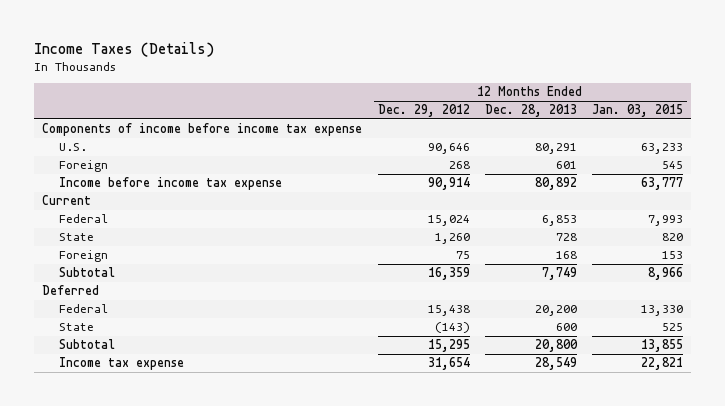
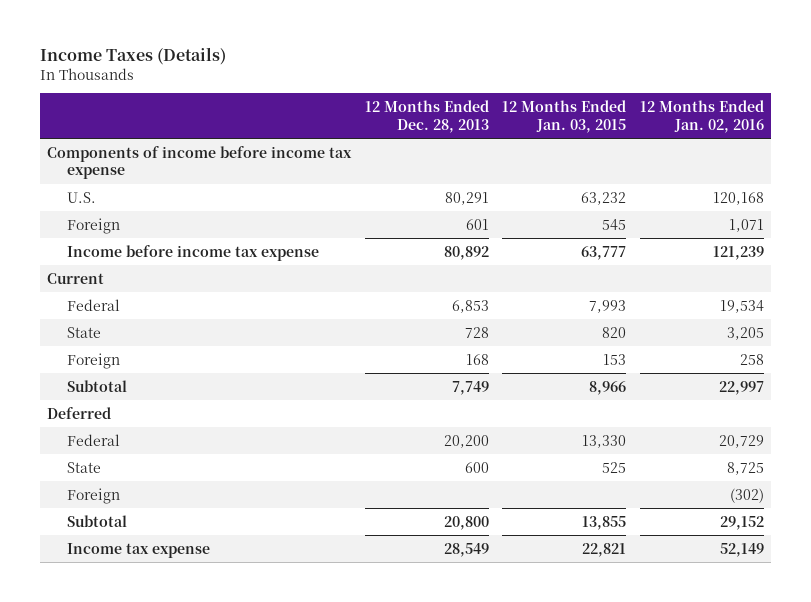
[377,104,470,118] Dec. 29, 2012 -> none
none -> [640,100,765,133] 12 Months Ended Jan. 02, 2016
[641,143,684,155] 63,233 -> [581,191,627,205] 63,232
none -> [67,487,121,504] Foreign

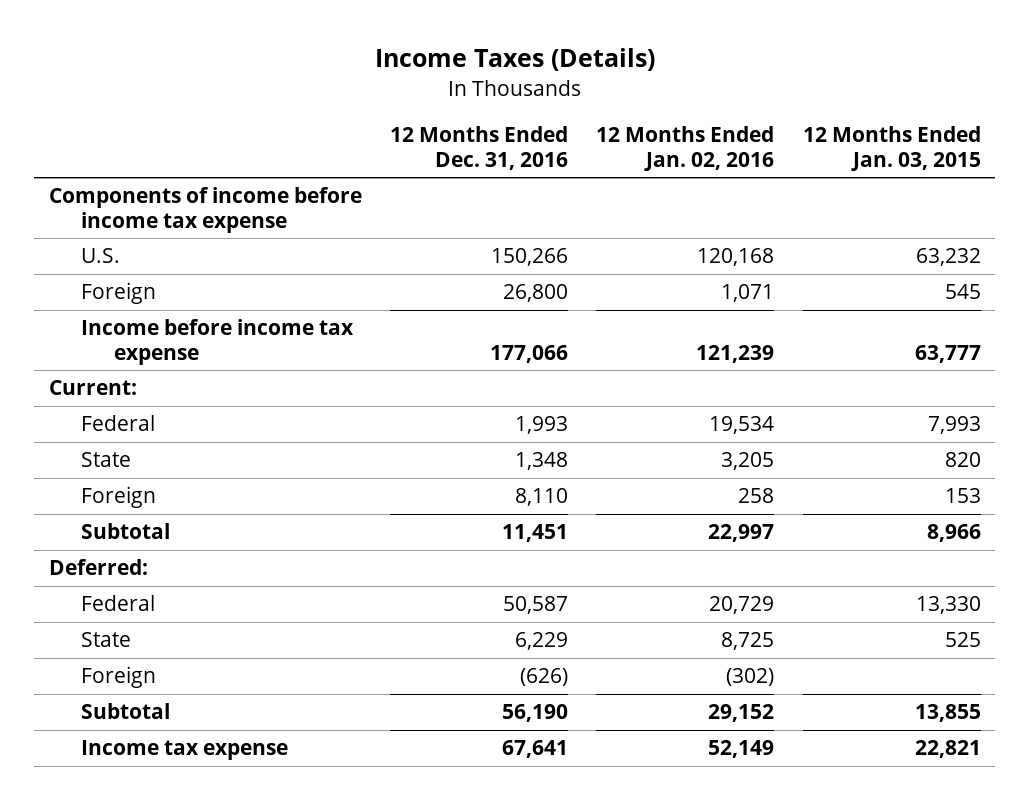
[364,100,489,133] 12 Months Ended Dec. 28, 2013 -> none
none -> [390,126,569,170] 12 Months Ended Dec. 31, 2016
[46,272,104,284] Current -> [48,380,137,396] Current:
[46,406,111,419] Deferred -> [48,559,148,576] Deferred:

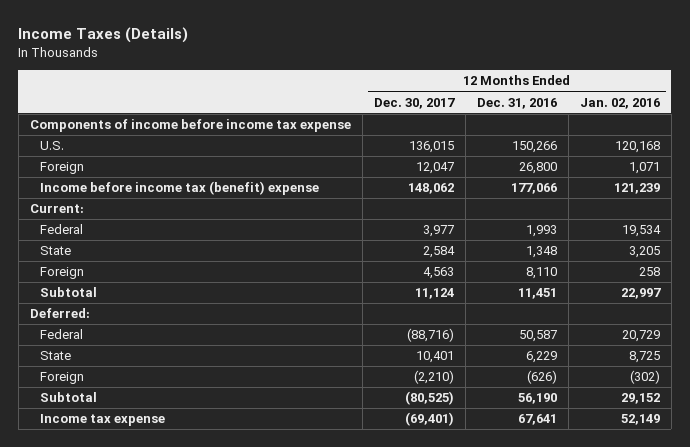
[802,126,981,171] 12 Months Ended Jan. 03, 2015 -> none
none -> [373,97,455,109] Dec. 30, 2017
[81,319,355,366] Income before income tax expense -> [40,181,320,196] Income before income tax (benefit) expense

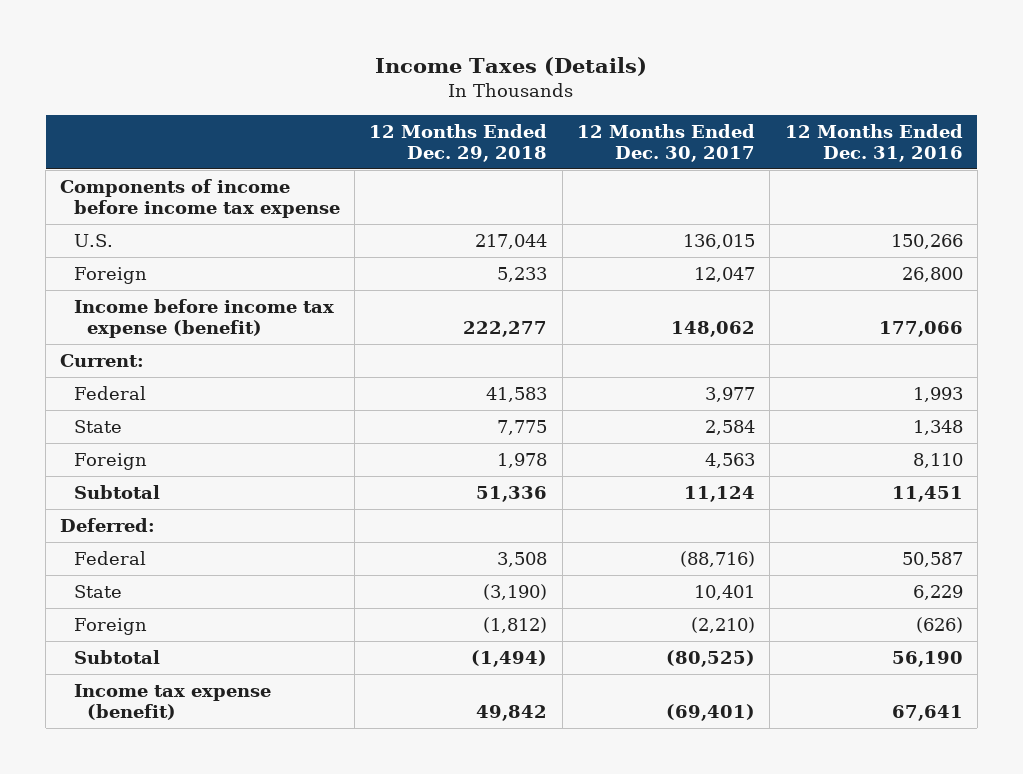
[579,97,660,109] Jan. 02, 2016 -> none
none -> [369,123,548,162] 12 Months Ended Dec. 29, 2018
[40,181,320,196] Income before income tax (benefit) expense -> [73,298,334,338] Income before income tax expense (benefit)
[40,414,166,427] Income tax expense -> [73,683,271,720] Income tax expense (benefit)

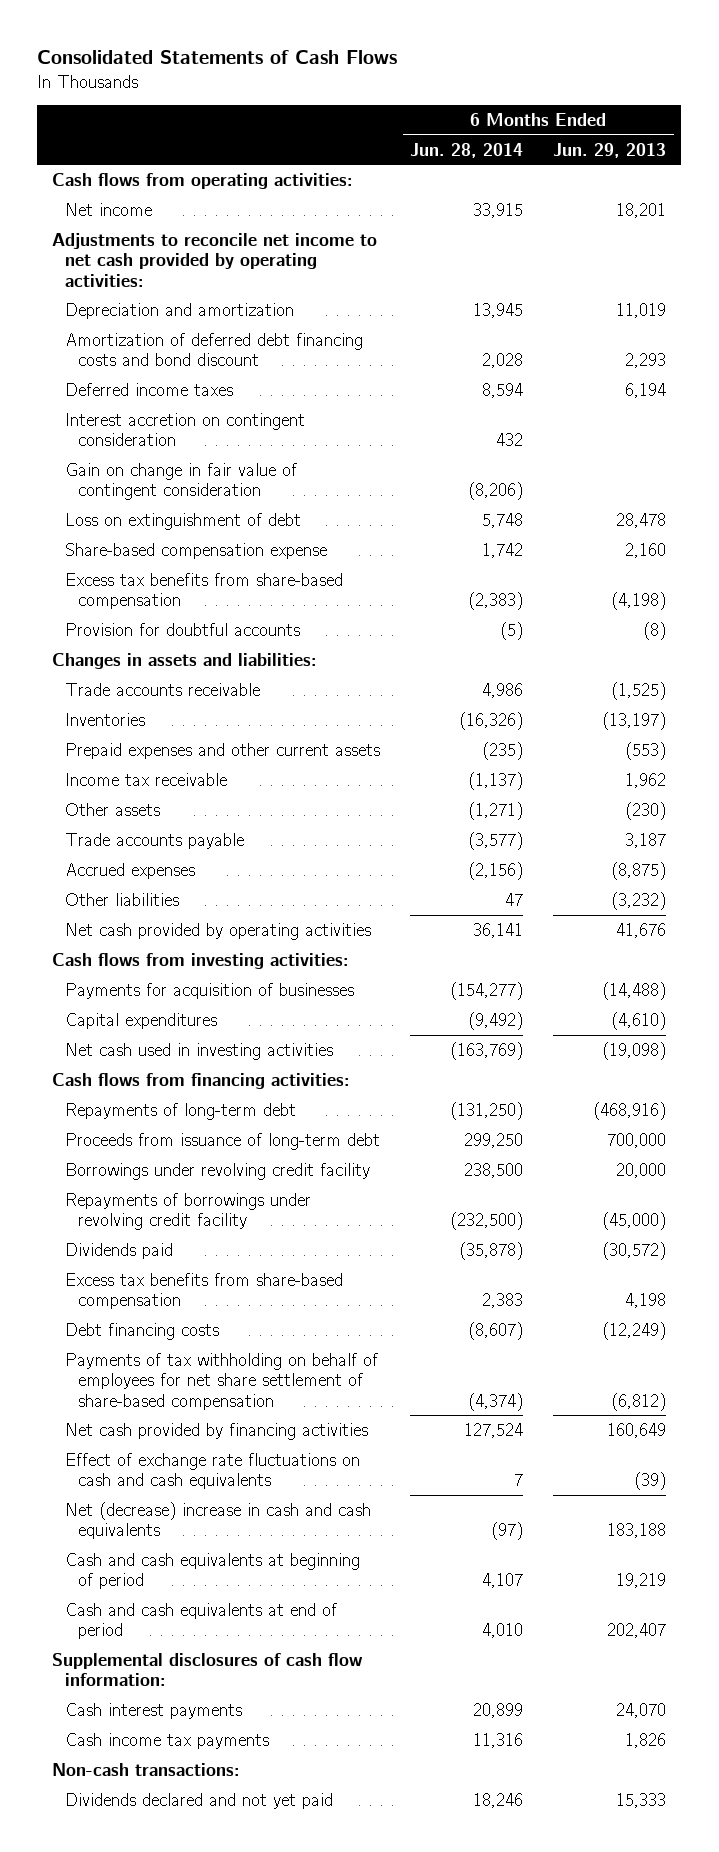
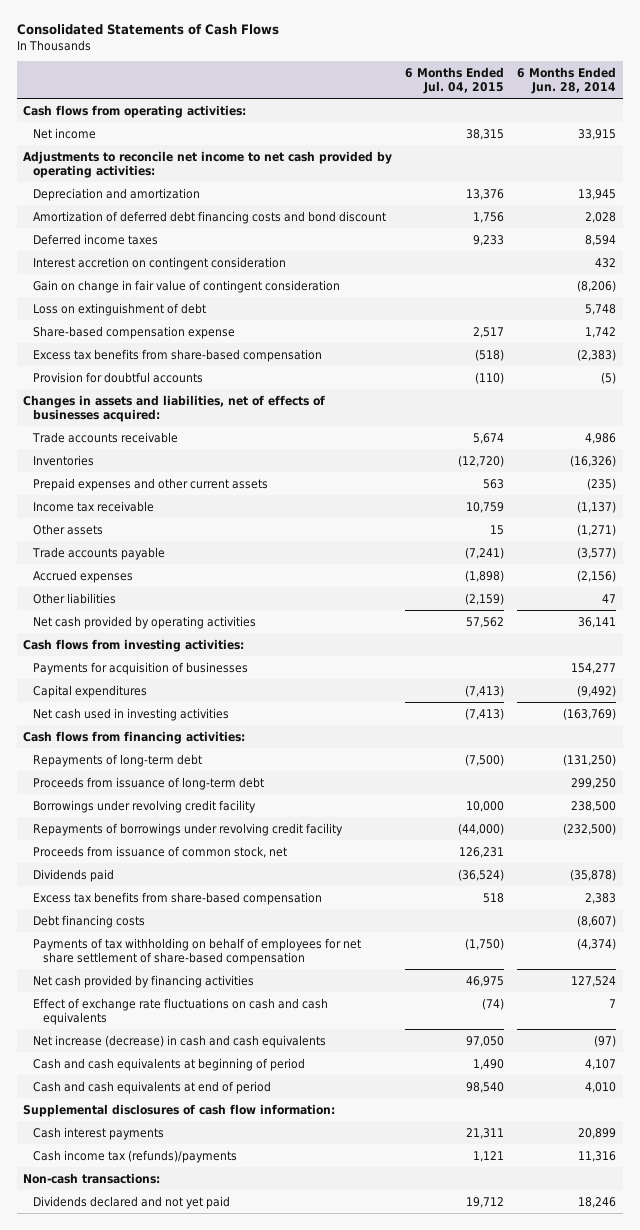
[553,142,667,158] Jun. 29, 2013 -> none
none -> [405,66,505,94] 6 Months Ended Jul. 04, 2015
[52,652,318,669] Changes in assets and liabilities: -> [23,394,326,422] Changes in assets and liabilities, net of effects of businesses acquired:
[450,981,524,1000] (154,277) -> [571,662,617,674] 154,277
none -> [33,845,288,858] Proceeds from issuance of common stock, net
[65,1501,372,1540] Net (decrease) increase in cash and cash equivalents -> [33,1034,327,1048] Net increase (decrease) in cash and cash equivalents
[65,1732,270,1749] Cash income tax payments -> [33,1149,238,1163] Cash income tax (refunds)/payments

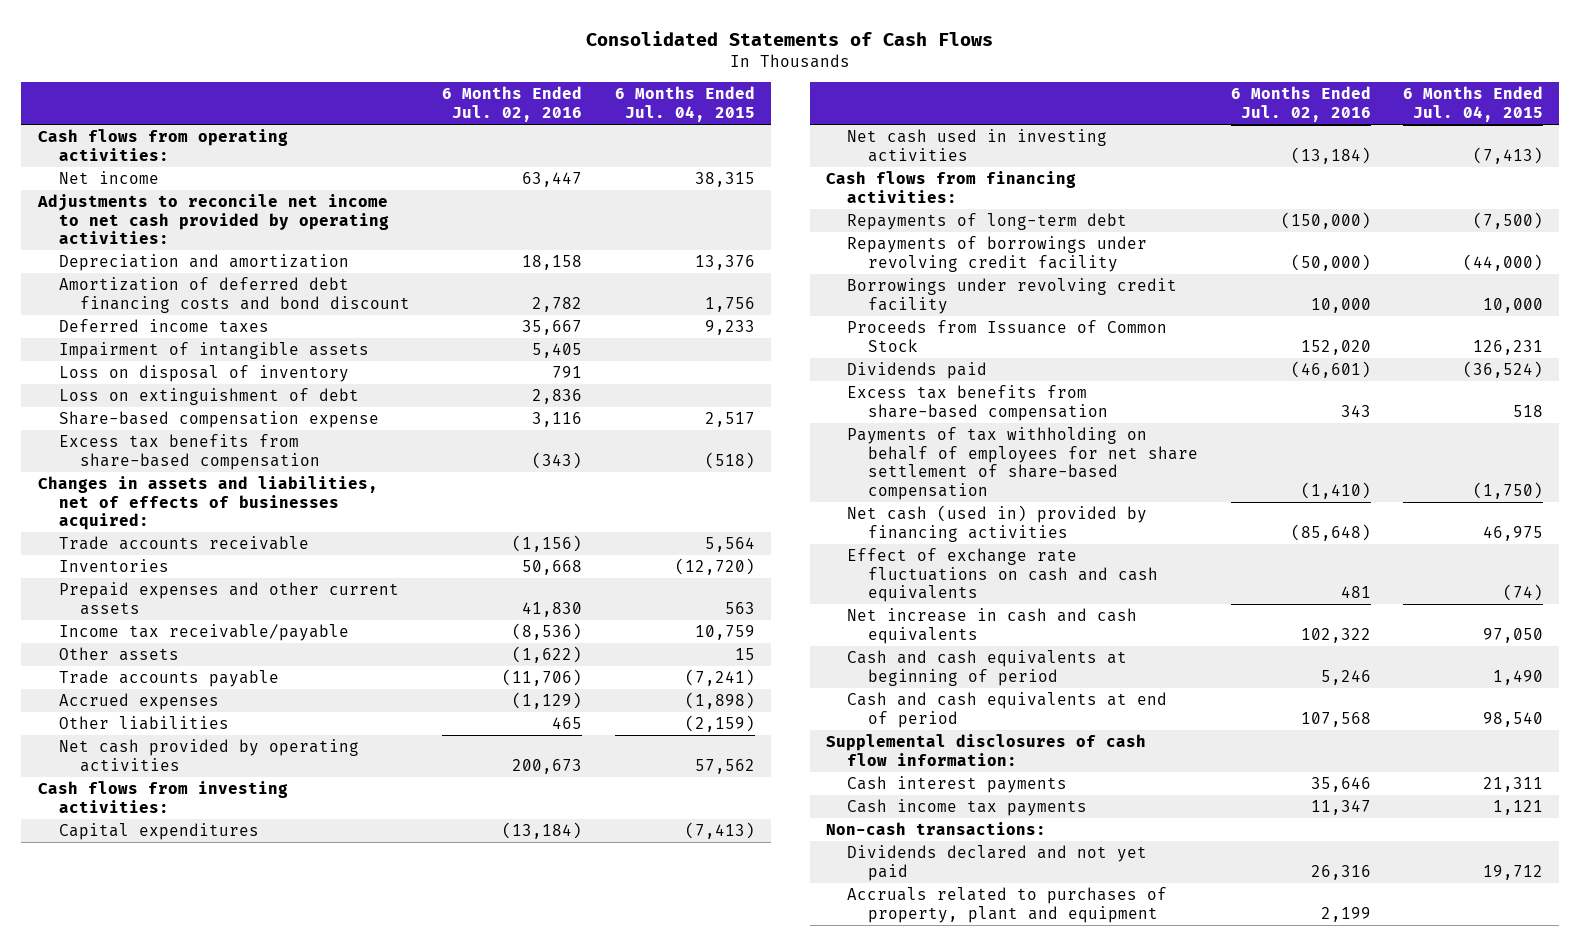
[517,66,617,94] 6 Months Ended Jun. 28, 2014 -> none
none -> [442,86,583,122] 6 Months Ended Jul. 02, 2016
[33,256,287,270] Interest accretion on contingent consideration -> none
[33,279,341,293] Gain on change in fair value of contingent consideration -> none
none -> [58,342,369,360] Impairment of intangible assets
none -> [58,365,349,383] Loss on disposal of inventory
[33,371,204,383] Provision for doubtful accounts -> none
[473,432,505,444] 5,674 -> [704,537,755,553] 5,564
[33,500,155,512] Income tax receivable -> [58,624,349,642] Income tax receivable/payable
[33,661,249,675] Payments for acquisition of businesses -> none
[33,776,265,790] Proceeds from issuance of long-term debt -> none
[33,799,257,813] Borrowings under revolving credit facility -> [847,278,1178,314] Borrowings under revolving credit facility
[33,845,288,858] Proceeds from issuance of common stock, net -> [847,320,1168,352] Proceeds from Issuance of Common Stock
[33,914,146,928] Debt financing costs -> none
[33,974,255,988] Net cash provided by financing activities -> [847,505,1148,542] Net cash (used in) provided by financing activities
[33,1034,327,1048] Net increase (decrease) in cash and cash equivalents -> [847,608,1138,644] Net increase in cash and cash equivalents
[33,1149,238,1163] Cash income tax (refunds)/payments -> [847,799,1088,817] Cash income tax payments
none -> [847,887,1168,923] Accruals related to purchases of property, plant and equipment

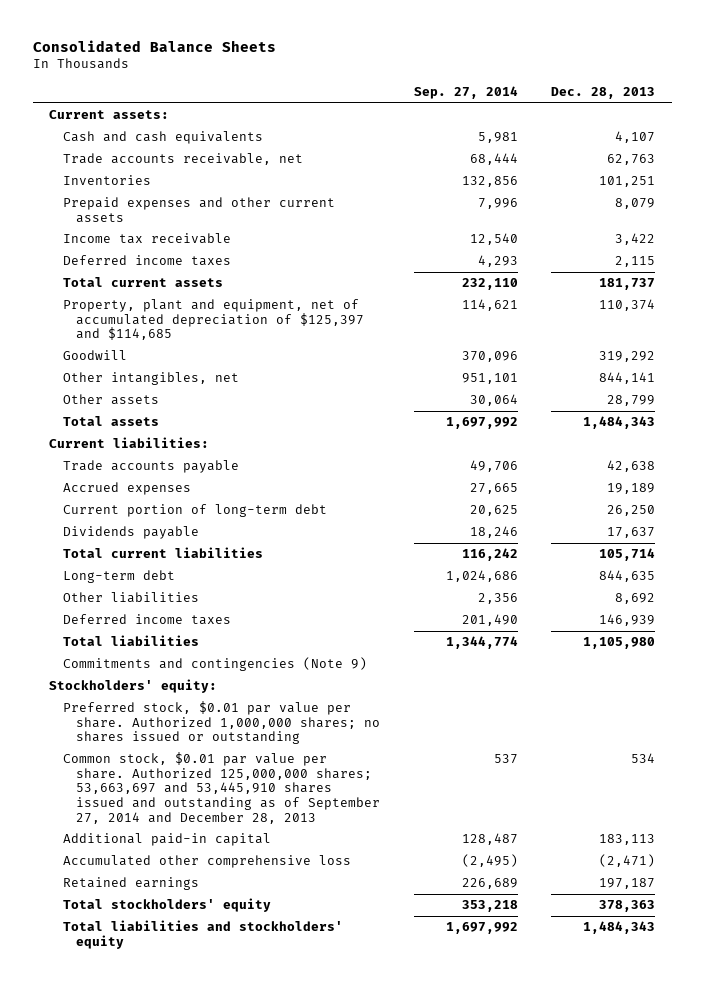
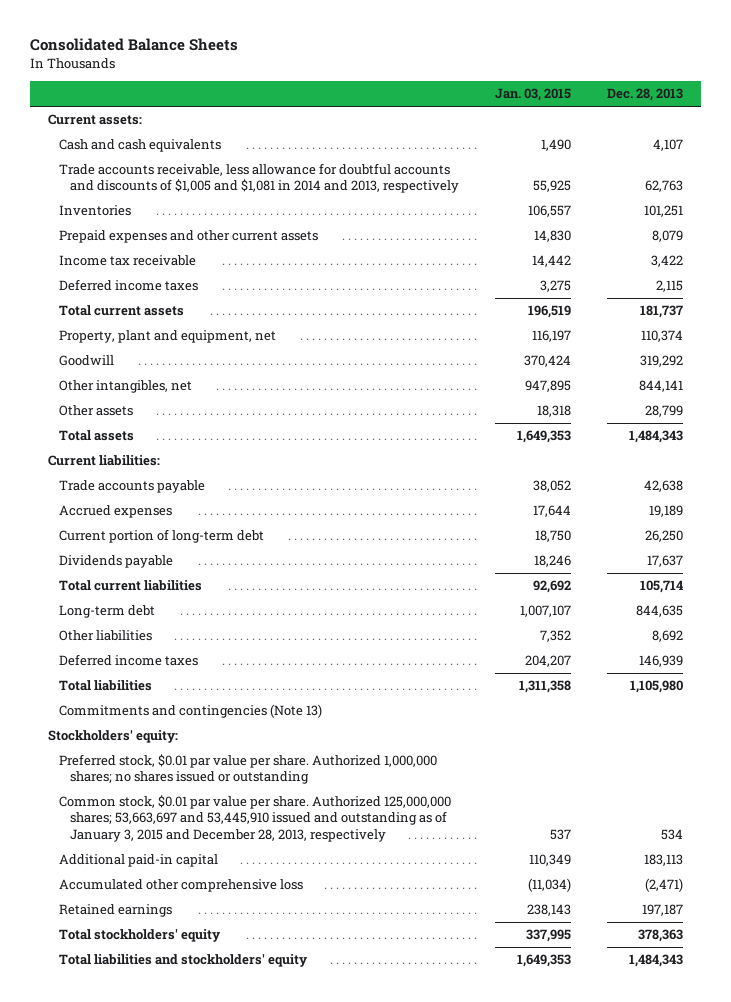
[413,86,518,100] Sep. 27, 2014 -> none
none -> [495,88,572,102] Jan. 03, 2015
[62,153,303,166] Trade accounts receivable, net -> [59,163,460,194] Trade accounts receivable, less allowance for doubtful accounts and discounts of $1,005 and $1,081 in 2014 and 2013, respectively
[62,299,365,341] Property, plant and equipment, net of accumulated depreciation of $125,397 and $114,685 -> [59,330,277,344] Property, plant and equipment, net
[62,657,367,672] Commitments and contingencies (Note 9) -> [59,704,323,719] Commitments and contingencies (Note 13)
[62,752,381,824] Common stock, $0.01 par value per share. Authorized 125,000,000 shares; 53,663,697 and 53,445,910 shares issued and outstanding as of September 27, 2014 and December 28, 2013 -> [59,795,452,842] Common stock, $0.01 par value per share. Authorized 125,000,000 shares; 53,663,697 and 53,445,910 issued and outstanding as of January 3, 2015 and December 28, 2013, respectively

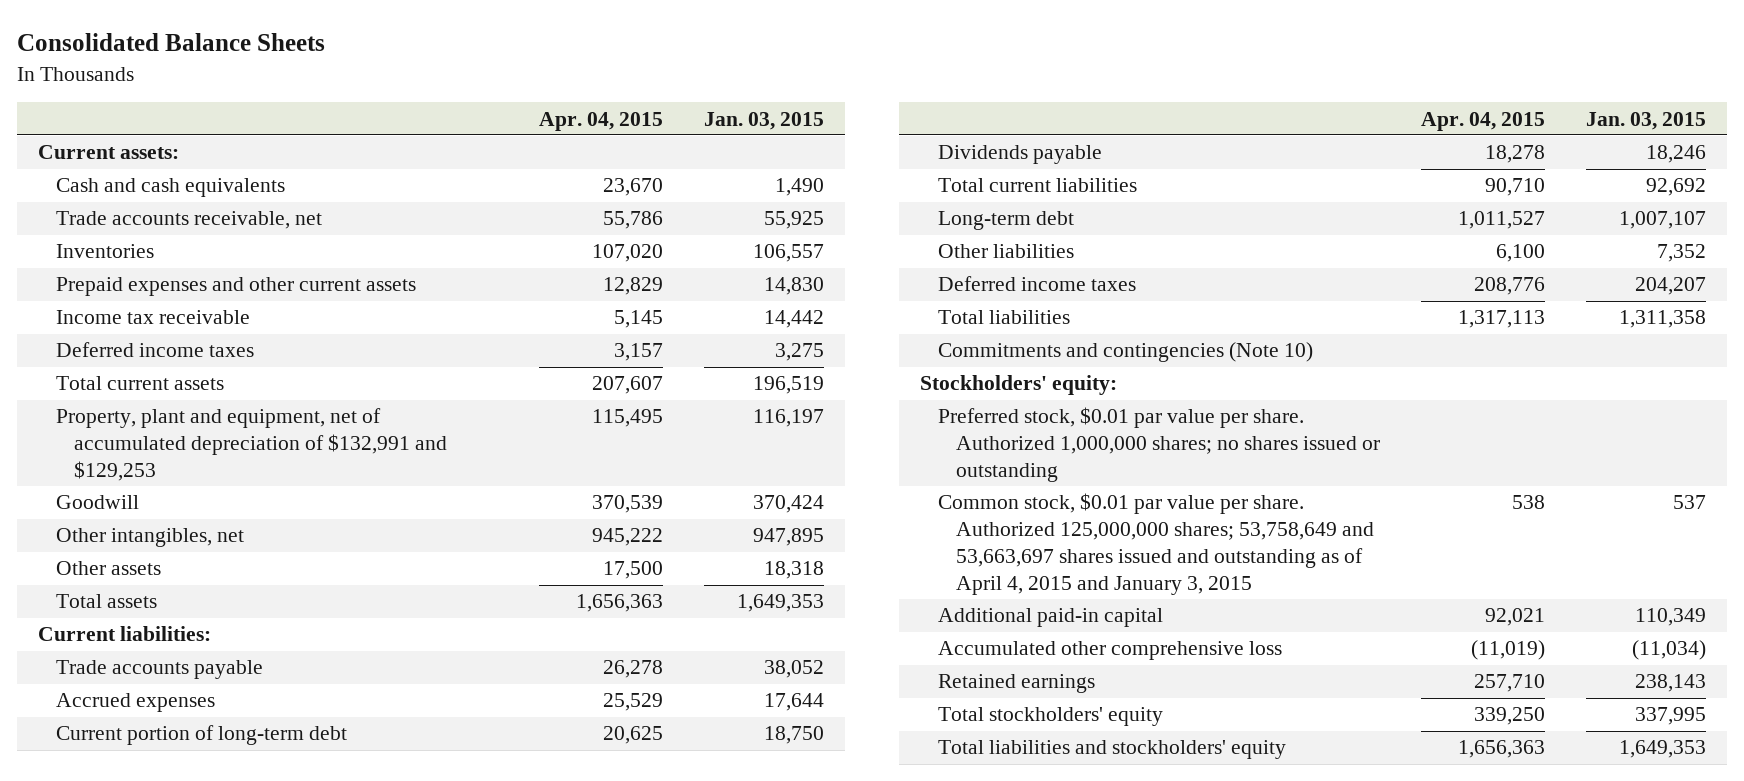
[607,88,684,102] Dec. 28, 2013 -> none
none -> [539,111,664,131] Apr. 04, 2015
[59,163,460,194] Trade accounts receivable, less allowance for doubtful accounts and discounts of $1,005 and $1,081 in 2014 and 2013, respectively -> [56,211,323,230] Trade accounts receivable, net
[59,330,277,344] Property, plant and equipment, net -> [56,408,448,482] Property, plant and equipment, net of accumulated depreciation of $132,991 and $129,253
[59,704,323,719] Commitments and contingencies (Note 13) -> [938,342,1314,363] Commitments and contingencies (Note 10)
[59,795,452,842] Common stock, $0.01 par value per share. Authorized 125,000,000 shares; 53,663,697 and 53,445,910 issued and outstanding as of January 3, 2015 and December 28, 2013, respectively -> [938,493,1375,596] Common stock, $0.01 par value per share. Authorized 125,000,000 shares; 53,758,649 and 53,663,697 shares issued and outstanding as of April 4, 2015 and January 3, 2015

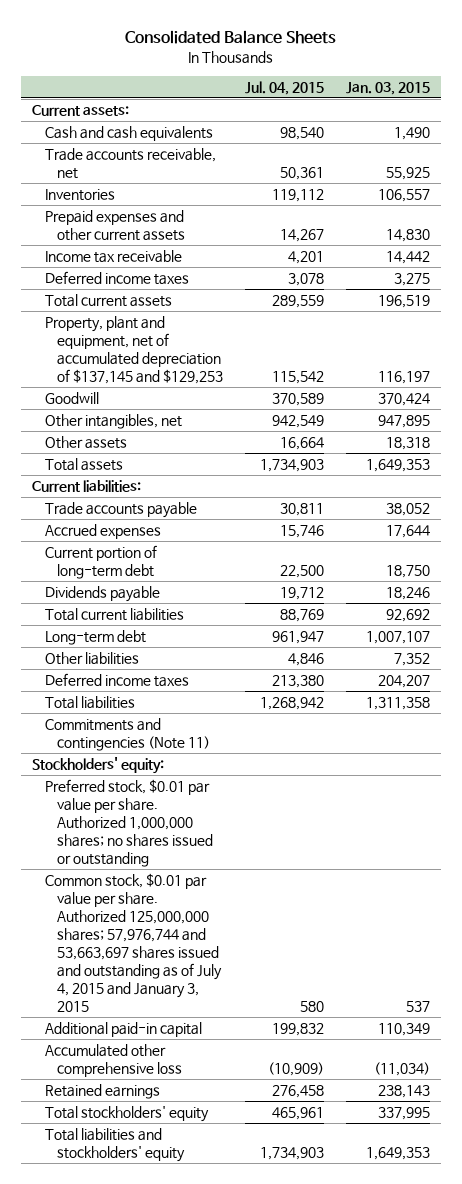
[539,111,664,131] Apr. 04, 2015 -> none
none -> [245,80,325,95] Jul. 04, 2015
[56,408,448,482] Property, plant and equipment, net of accumulated depreciation of $132,991 and $129,253 -> [44,315,224,384] Property, plant and equipment, net of accumulated depreciation of $137,145 and $129,253
[938,342,1314,363] Commitments and contingencies (Note 10) -> [44,717,211,751] Commitments and contingencies (Note 11)
[938,493,1375,596] Common stock, $0.01 par value per share. Authorized 125,000,000 shares; 53,758,649 and 53,663,697 shares issued and outstanding as of April 4, 2015 and January 3, 2015 -> [44,872,223,1012] Common stock, $0.01 par value per share. Authorized 125,000,000 shares; 57,976,744 and 53,663,697 shares issued and outstanding as of July 4, 2015 and January 3, 2015

